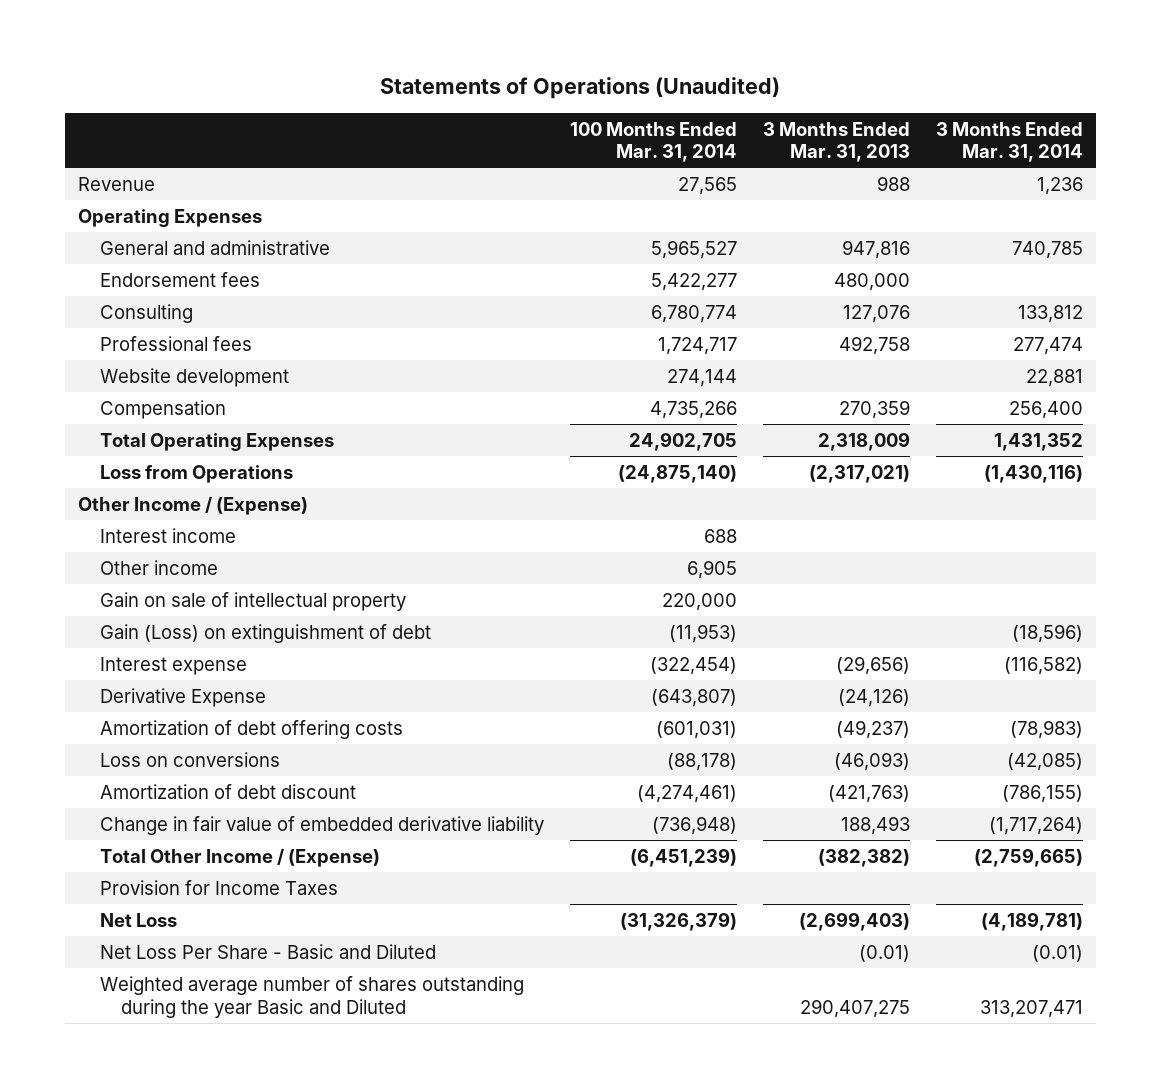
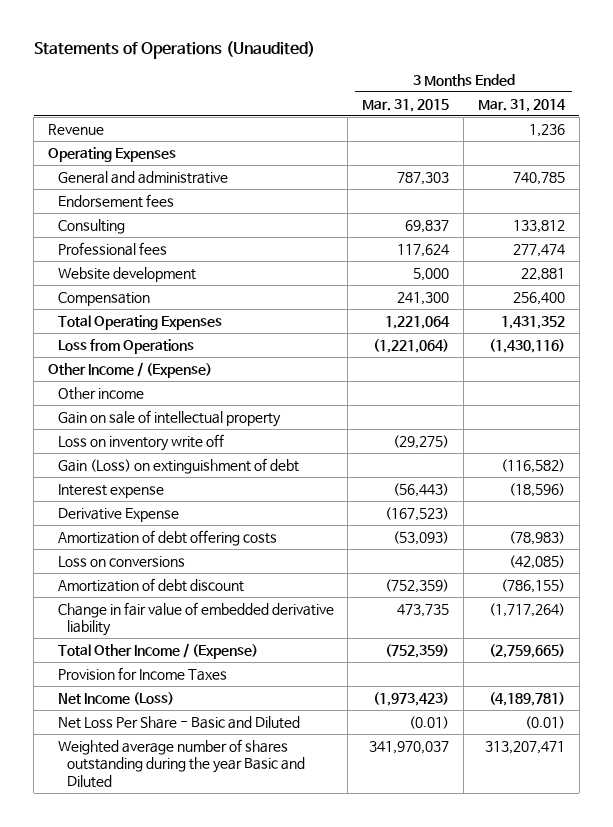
[569,121,737,163] 100 Months Ended Mar. 31, 2014 -> none
[762,121,910,163] 3 Months Ended Mar. 31, 2013 -> none
none -> [362,98,450,112] Mar. 31, 2015
[99,527,236,543] Interest income -> none
none -> [57,433,224,451] Loss on inventory write off
[1012,623,1084,643] (18,596) -> [500,458,565,473] (116,582)
[1004,656,1084,675] (116,582) -> [508,482,565,497] (18,596)
[99,912,177,927] Net Loss -> [57,691,174,705] Net Income (Loss)

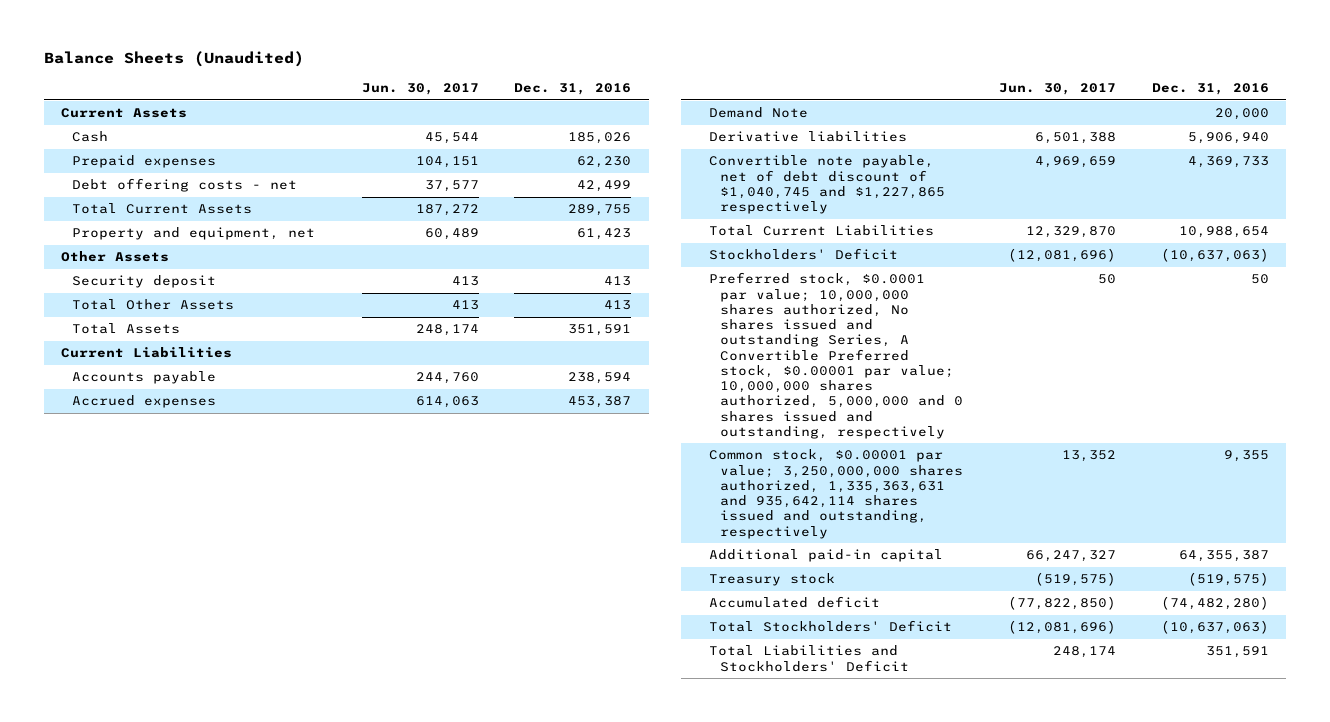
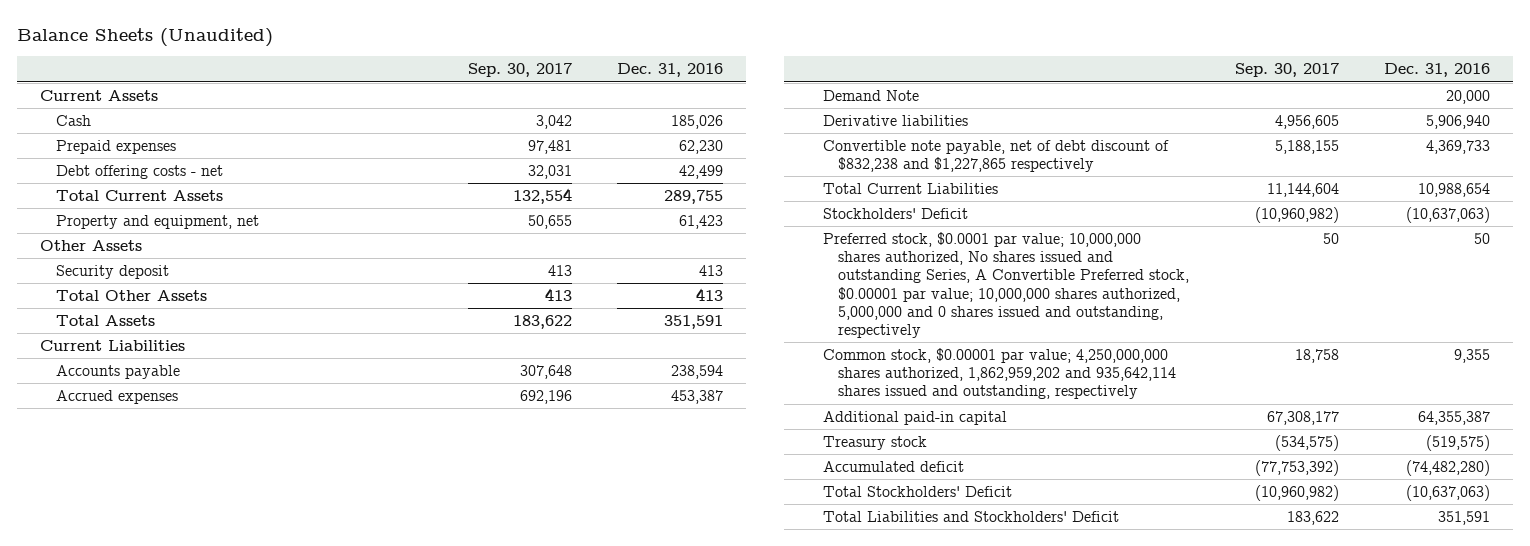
[361,83,479,96] Jun. 30, 2017 -> none
none -> [467,63,572,78] Sep. 30, 2017
[709,155,946,215] Convertible note payable, net of debt discount of $1,040,745 and $1,227,865 respectively -> [822,139,1169,173] Convertible note payable, net of debt discount of $832,238 and $1,227,865 respectively
[709,449,964,539] Common stock, $0.00001 par value; 3,250,000,000 shares authorized, 1,335,363,631 and 935,642,114 shares issued and outstanding, respectively -> [822,347,1177,400] Common stock, $0.00001 par value; 4,250,000,000 shares authorized, 1,862,959,202 and 935,642,114 shares issued and outstanding, respectively

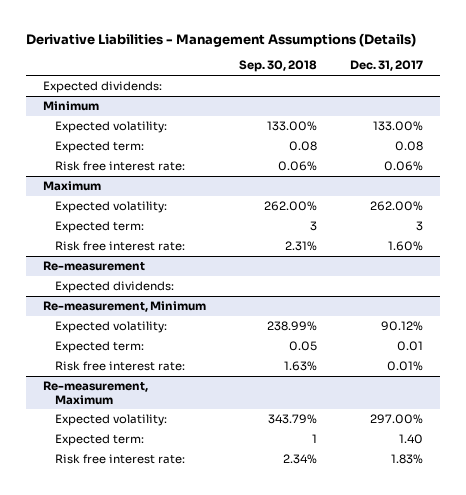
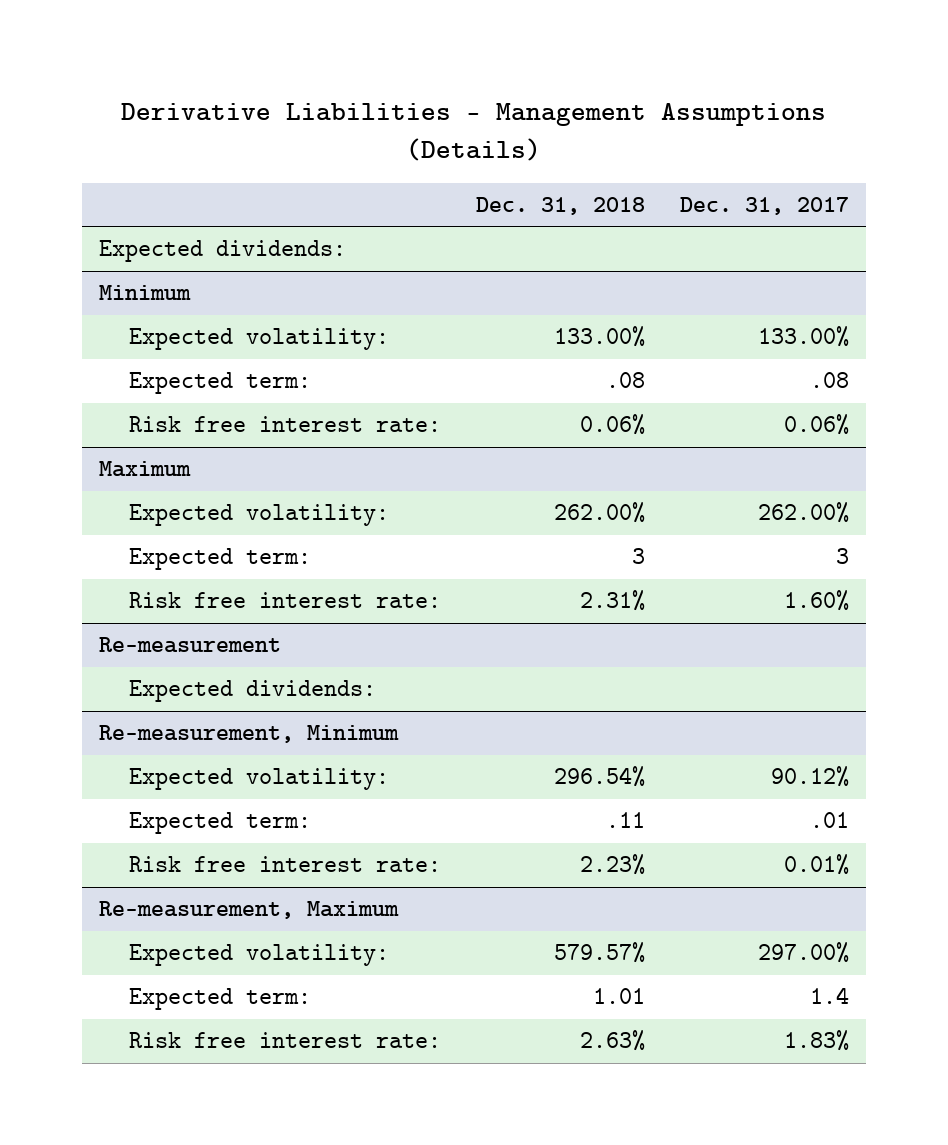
[238,60,317,73] Sep. 30, 2018 -> none
none -> [475,196,645,215] Dec. 31, 2018
[395,141,424,152] 0.08 -> [809,372,849,389] .08
[397,341,424,352] 0.01 -> [809,812,849,829] .01
[399,434,424,445] 1.40 -> [809,987,849,1005] 1.4

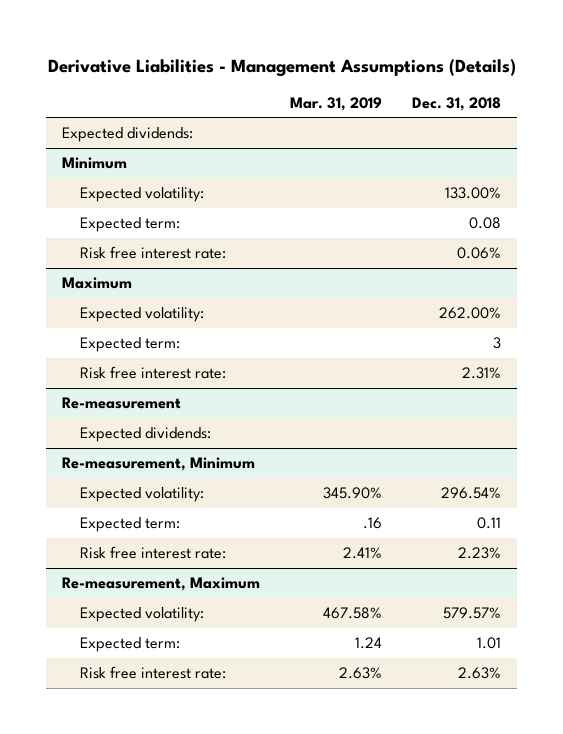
[679,196,849,215] Dec. 31, 2017 -> none
none -> [290,96,383,111] Mar. 31, 2019
[605,372,645,389] .08 -> [469,217,502,230] 0.08
[605,812,645,829] .11 -> [477,517,502,530] 0.11

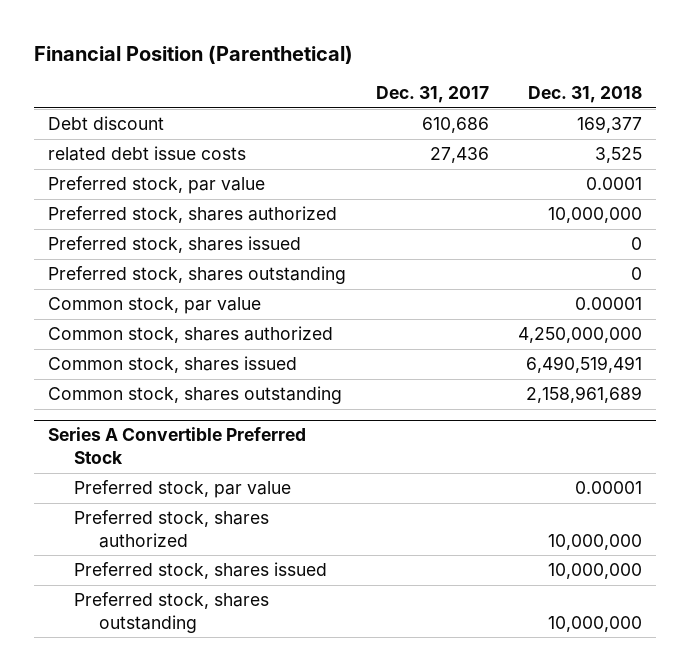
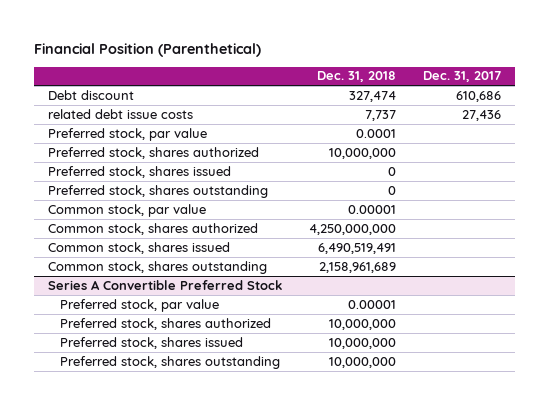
[576,116,642,134] 169,377 -> [348,90,396,102] 327,474
[594,147,642,164] 3,525 -> [364,109,396,121] 7,737

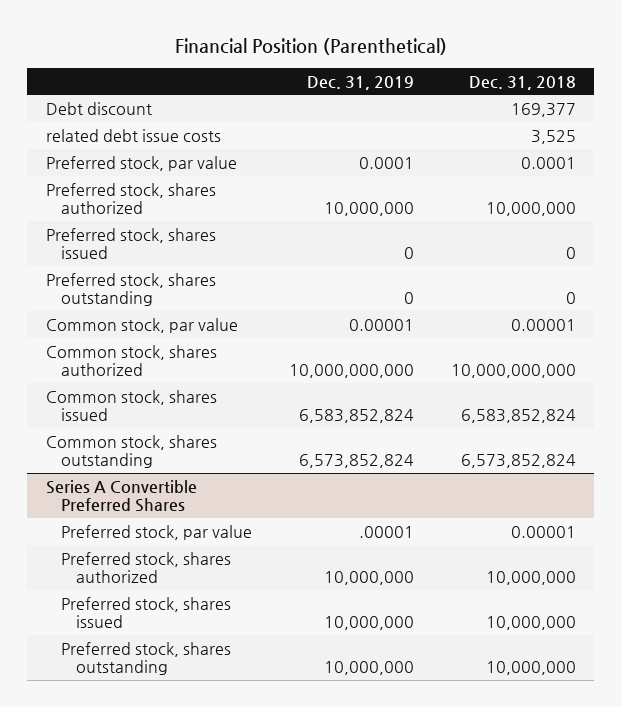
[423,71,502,83] Dec. 31, 2017 -> none
none -> [306,75,414,90] Dec. 31, 2019
[348,90,396,102] 327,474 -> [510,102,576,117] 169,377
[364,109,396,121] 7,737 -> [530,129,576,144] 3,525
[308,223,396,235] 4,250,000,000 -> [450,364,576,379] 10,000,000,000
[317,242,396,254] 6,490,519,491 -> [460,409,576,424] 6,583,852,824
[318,261,396,273] 2,158,961,689 -> [460,454,576,469] 6,573,852,824
[47,279,282,290] Series A Convertible Preferred Stock -> [45,479,197,513] Series A Convertible Preferred Shares

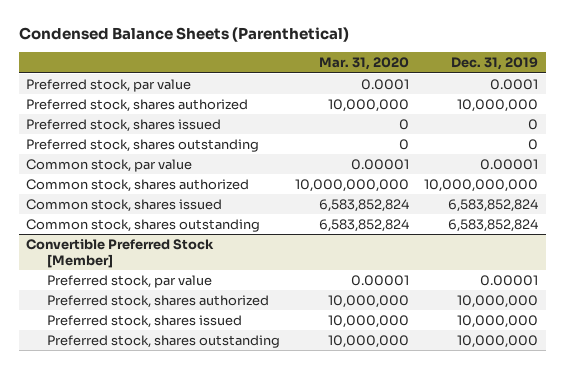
[174,37,447,55] Financial Position (Parenthetical) -> [18,27,349,43] Condensed Balance Sheets (Parenthetical)
[468,75,576,90] Dec. 31, 2018 -> none
none -> [319,57,410,71] Mar. 31, 2020
[45,101,152,115] Debt discount -> none
[45,128,221,142] related debt issue costs -> none
[298,454,414,469] 6,573,852,824 -> [448,218,539,232] 6,583,852,824
[45,479,197,513] Series A Convertible Preferred Shares -> [26,238,215,268] Convertible Preferred Stock [Member]
[358,525,414,538] .00001 -> [480,274,539,286] 0.00001

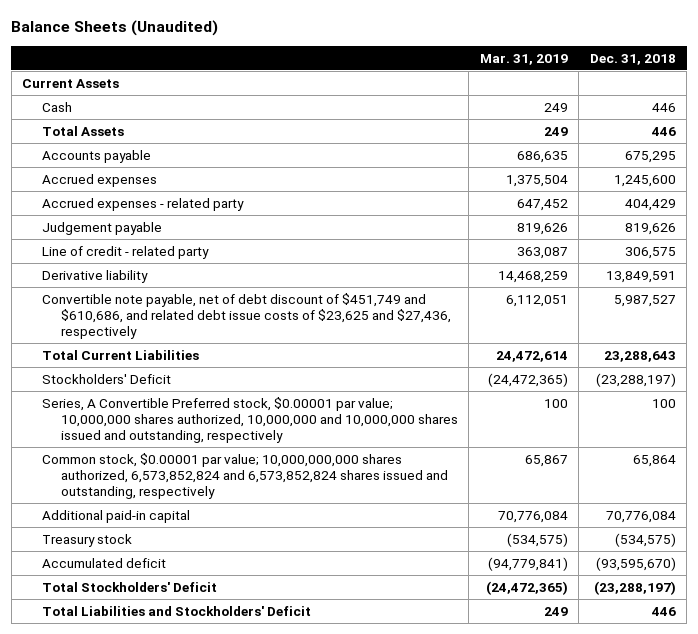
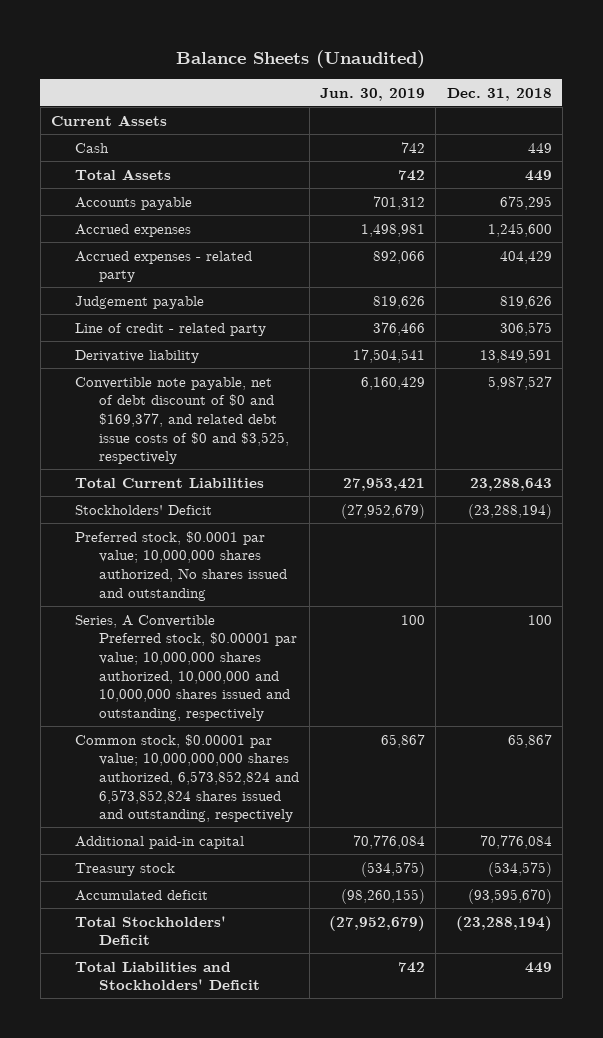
[479,53,568,65] Mar. 31, 2019 -> none
none -> [320,87,426,101] Jun. 30, 2019
[651,102,676,112] 446 -> [527,142,552,153] 449
[650,126,676,136] 446 -> [524,169,552,181] 449
[41,292,451,339] Convertible note payable, net of debt discount of $451,749 and $610,686, and related debt issue costs of $23,625 and $27,436, respectively -> [74,376,289,465] Convertible note payable, net of debt discount of $0 and $169,377, and related debt issue costs of $0 and $3,525, respectively
[595,372,676,387] (23,288,197) -> [467,503,552,519] (23,288,194)
none -> [74,530,287,601] Preferred stock, $0.0001 par value; 10,000,000 shares authorized, No shares issued and outstanding
[632,454,676,467] 65,864 -> [507,733,552,748] 65,867
[593,580,676,595] (23,288,197) -> [455,915,552,931] (23,288,194)
[650,606,676,616] 446 -> [524,961,552,973] 449

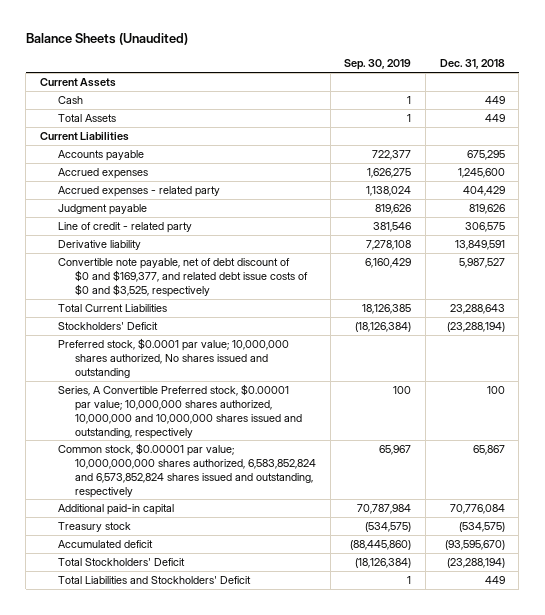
[320,87,426,101] Jun. 30, 2019 -> none
none -> [344,59,412,71] Sep. 30, 2019
none -> [40,131,130,141] Current Liabilities
[74,295,204,309] Judgement payable -> [57,203,147,215] Judgment payable
[74,733,299,823] Common stock, $0.00001 par value; 10,000,000,000 shares authorized, 6,573,852,824 and 6,573,852,824 shares issued and outstanding, respectively -> [57,442,316,498] Common stock, $0.00001 par value; 10,000,000,000 shares authorized, 6,583,852,824 and 6,573,852,824 shares issued and outstanding, respectively

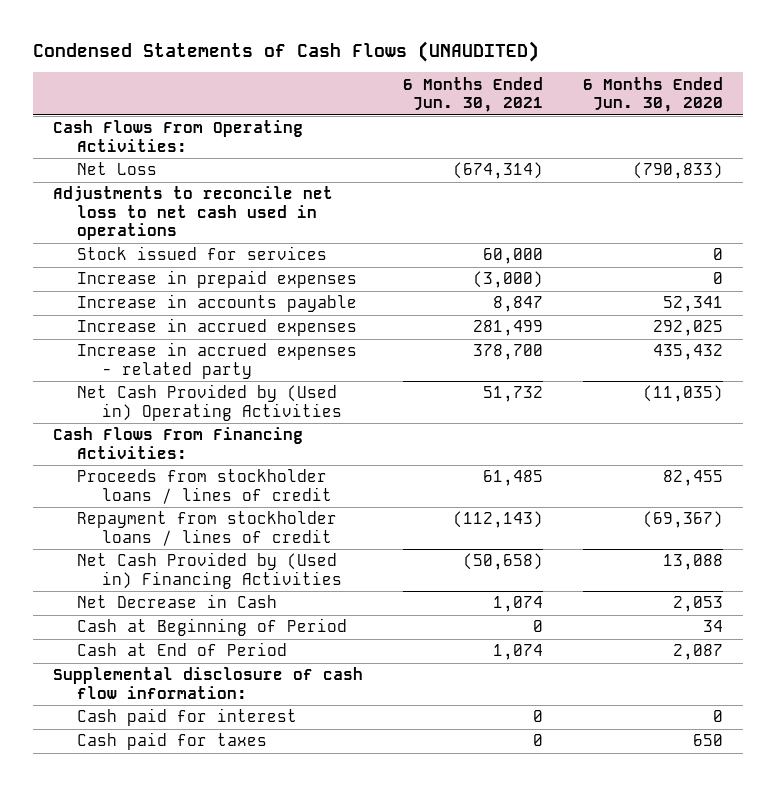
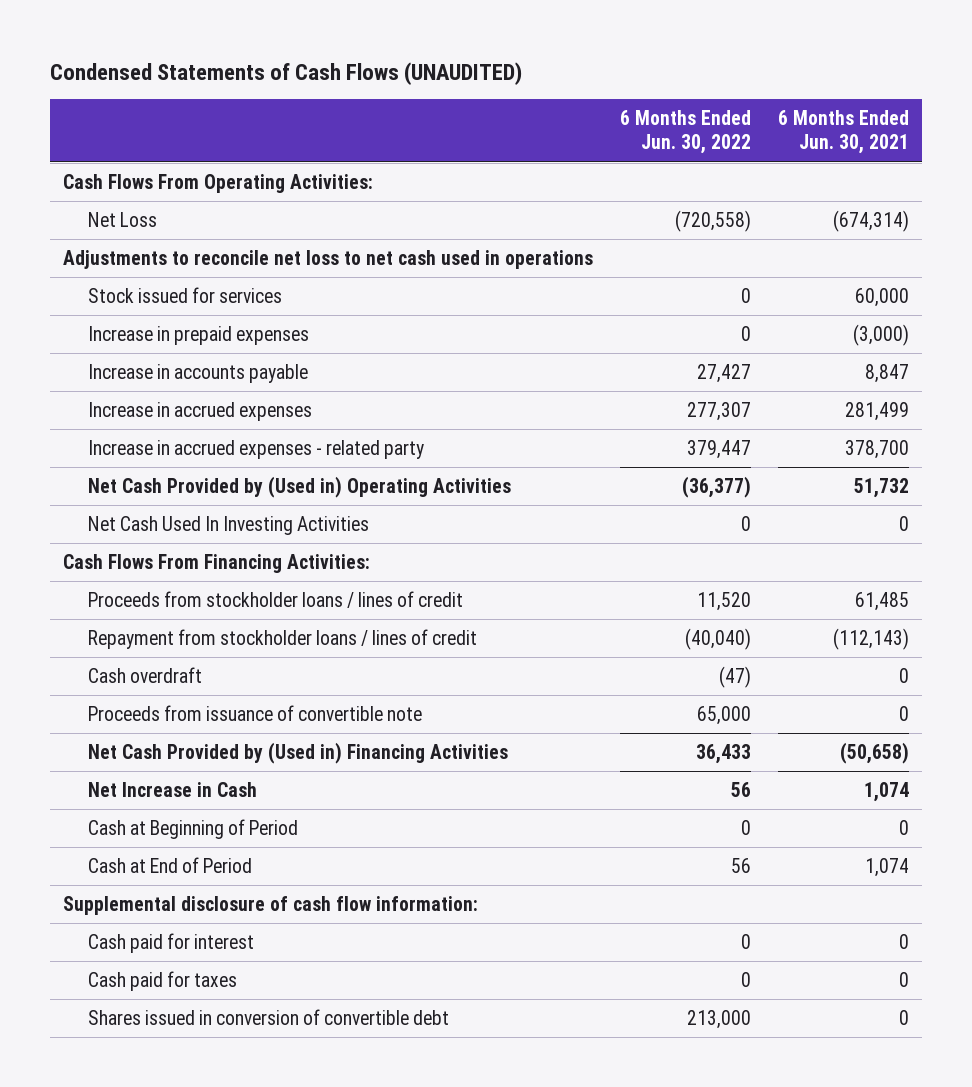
[582,76,723,113] 6 Months Ended Jun. 30, 2020 -> none
none -> [619,110,751,155] 6 Months Ended Jun. 30, 2022
none -> [87,516,369,536] Net Cash Used In Investing Activities
none -> [87,667,202,684] Cash overdraft
none -> [87,705,422,722] Proceeds from issuance of convertible note
[77,594,278,609] Net Decrease in Cash -> [87,782,257,798] Net Increase in Cash
none -> [87,1009,449,1026] Shares issued in conversion of convertible debt

